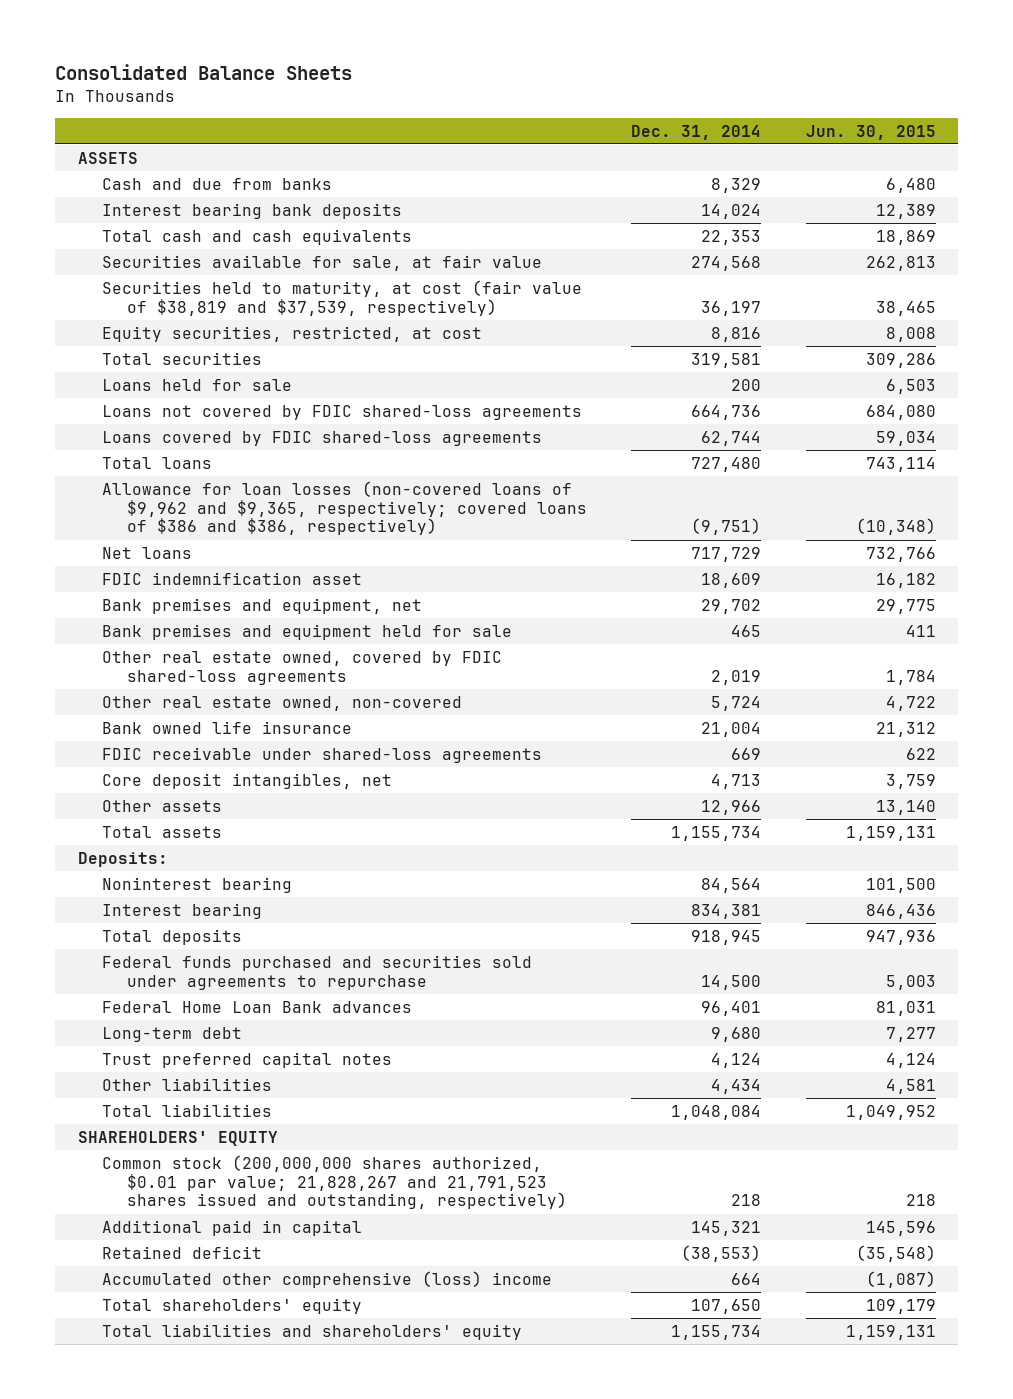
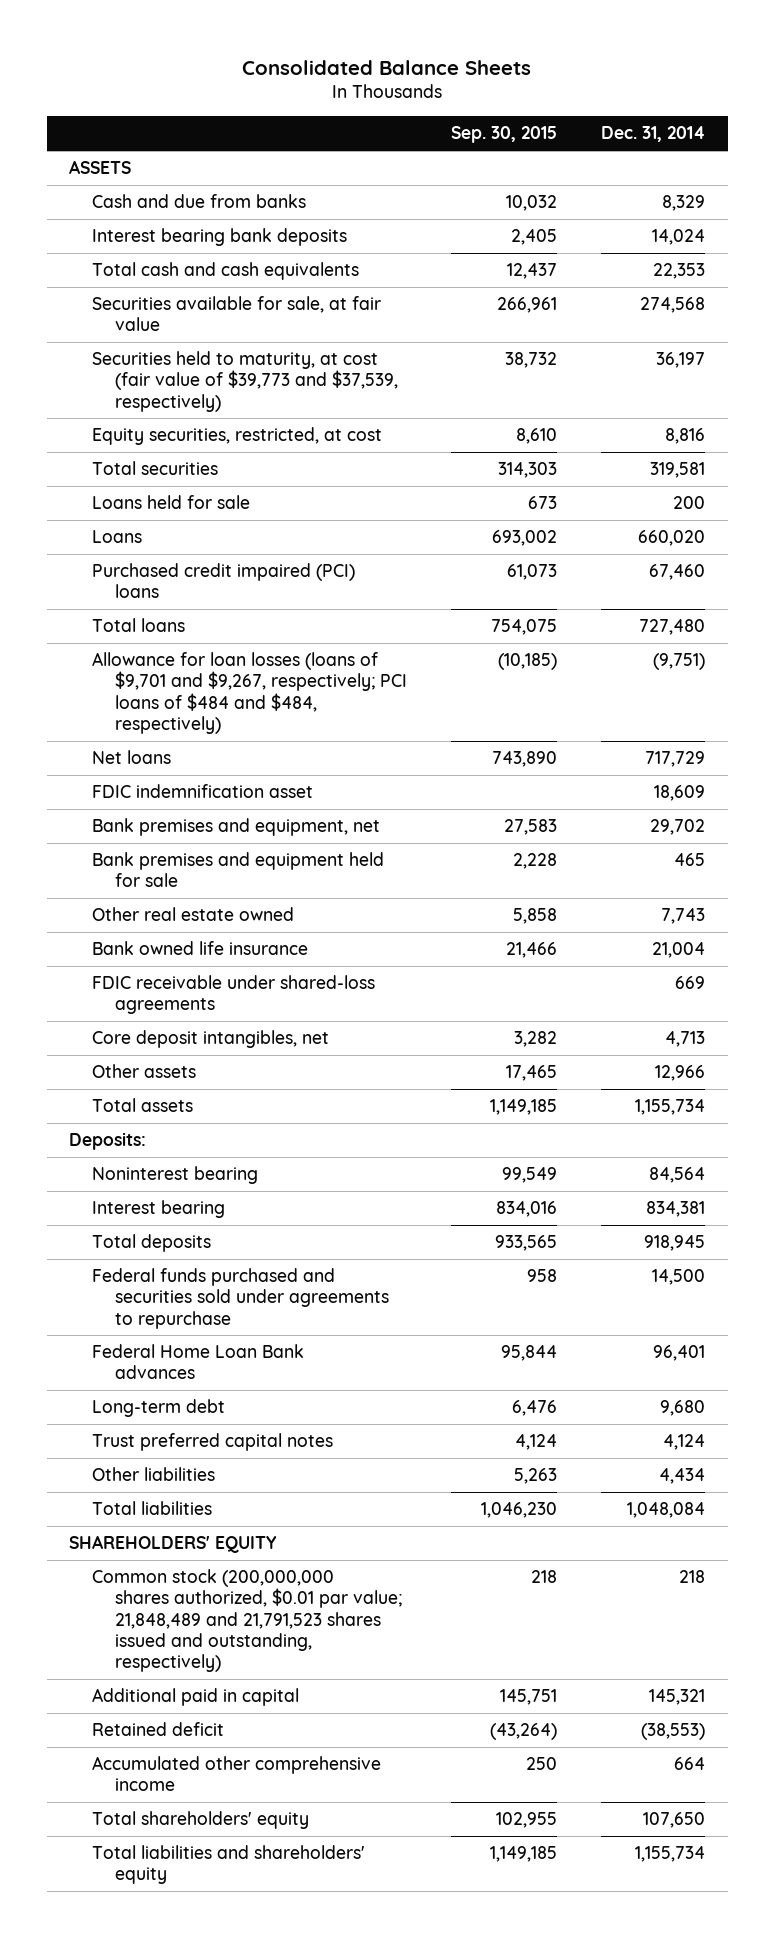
[805,124,936,140] Jun. 30, 2015 -> none
none -> [451,126,558,144] Sep. 30, 2015
[102,279,583,316] Securities held to maturity, at cost (fair value of $38,819 and $37,539, respectively) -> [91,351,398,412] Securities held to maturity, at cost (fair value of $39,773 and $37,539, respectively)
[102,404,583,420] Loans not covered by FDIC shared-loss agreements -> none
[102,430,543,446] Loans covered by FDIC shared-loss agreements -> none
none -> [91,530,142,544] Loans
none -> [91,563,355,599] Purchased credit impaired (PCI) loans
[102,480,587,536] Allowance for loan losses (non-covered loans of $9,962 and $9,365, respectively; covered loans of $386 and $386, respectively) -> [91,652,407,734] Allowance for loan losses (loans of $9,701 and $9,267, respectively; PCI loans of $484 and $484, respectively)
[102,695,463,711] Other real estate owned, non-covered -> none
[102,650,503,685] Other real estate owned, covered by FDIC shared-loss agreements -> [91,907,294,922] Other real estate owned
[711,669,762,685] 2,019 -> [661,908,706,925] 7,743
[102,1154,567,1210] Common stock (200,000,000 shares authorized, $0.01 par value; 21,828,267 and 21,791,523 shares issued and outstanding, respectively) -> [91,1569,402,1673] Common stock (200,000,000 shares authorized, $0.01 par value; 21,848,489 and 21,791,523 shares issued and outstanding, respectively)
[102,1270,553,1288] Accumulated other comprehensive (loss) income -> [91,1756,381,1792] Accumulated other comprehensive income

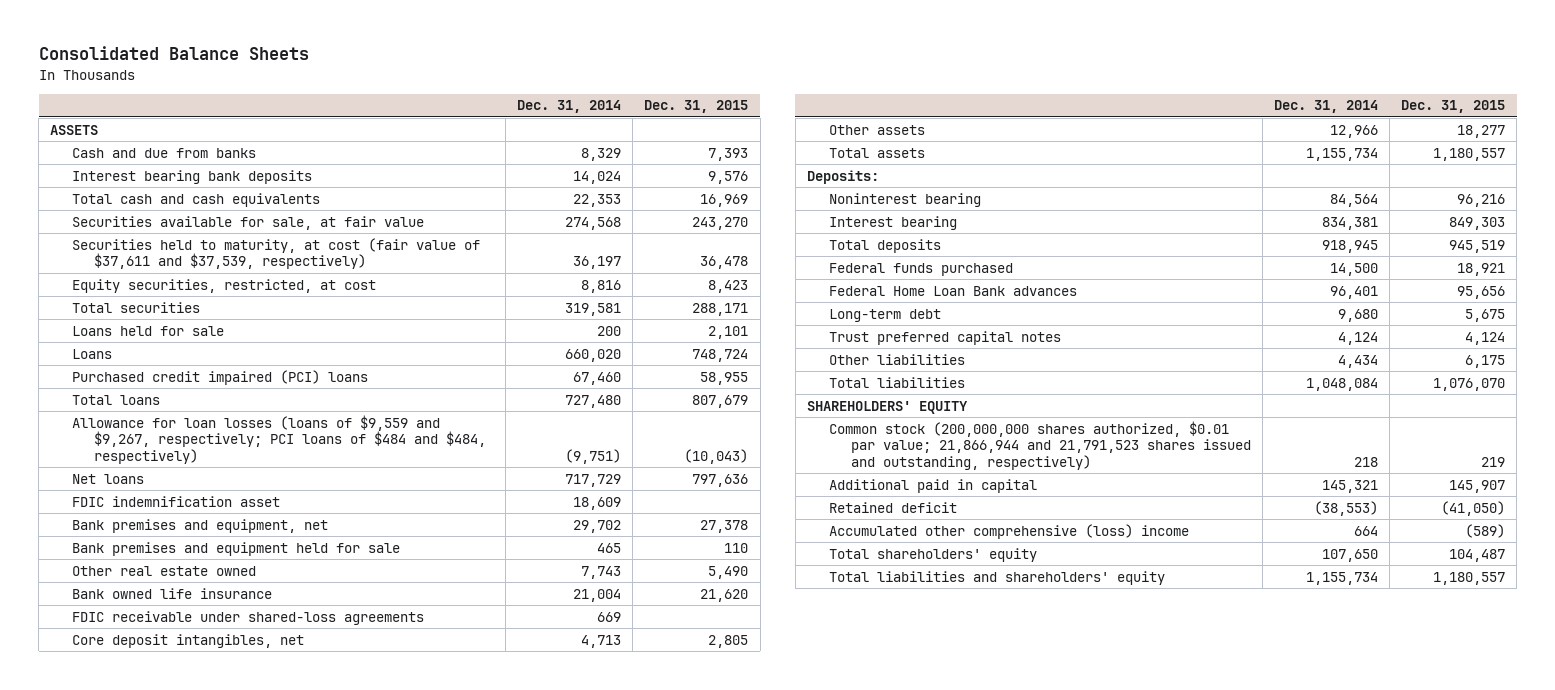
[451,126,558,144] Sep. 30, 2015 -> none
none -> [644,100,749,114] Dec. 31, 2015
[91,351,398,412] Securities held to maturity, at cost (fair value of $39,773 and $37,539, respectively) -> [72,237,481,270] Securities held to maturity, at cost (fair value of $37,611 and $37,539, respectively)
[91,652,407,734] Allowance for loan losses (loans of $9,701 and $9,267, respectively; PCI loans of $484 and $484, respectively) -> [72,414,487,464] Allowance for loan losses (loans of $9,559 and $9,267, respectively; PCI loans of $484 and $484, respectively)
[91,1268,389,1329] Federal funds purchased and securities sold under agreements to repurchase -> [829,262,1014,276] Federal funds purchased
[91,1569,402,1673] Common stock (200,000,000 shares authorized, $0.01 par value; 21,848,489 and 21,791,523 shares issued and outstanding, respectively) -> [829,420,1252,470] Common stock (200,000,000 shares authorized, $0.01 par value; 21,866,944 and 21,791,523 shares issued and outstanding, respectively)
[91,1756,381,1792] Accumulated other comprehensive income -> [829,523,1190,539] Accumulated other comprehensive (loss) income

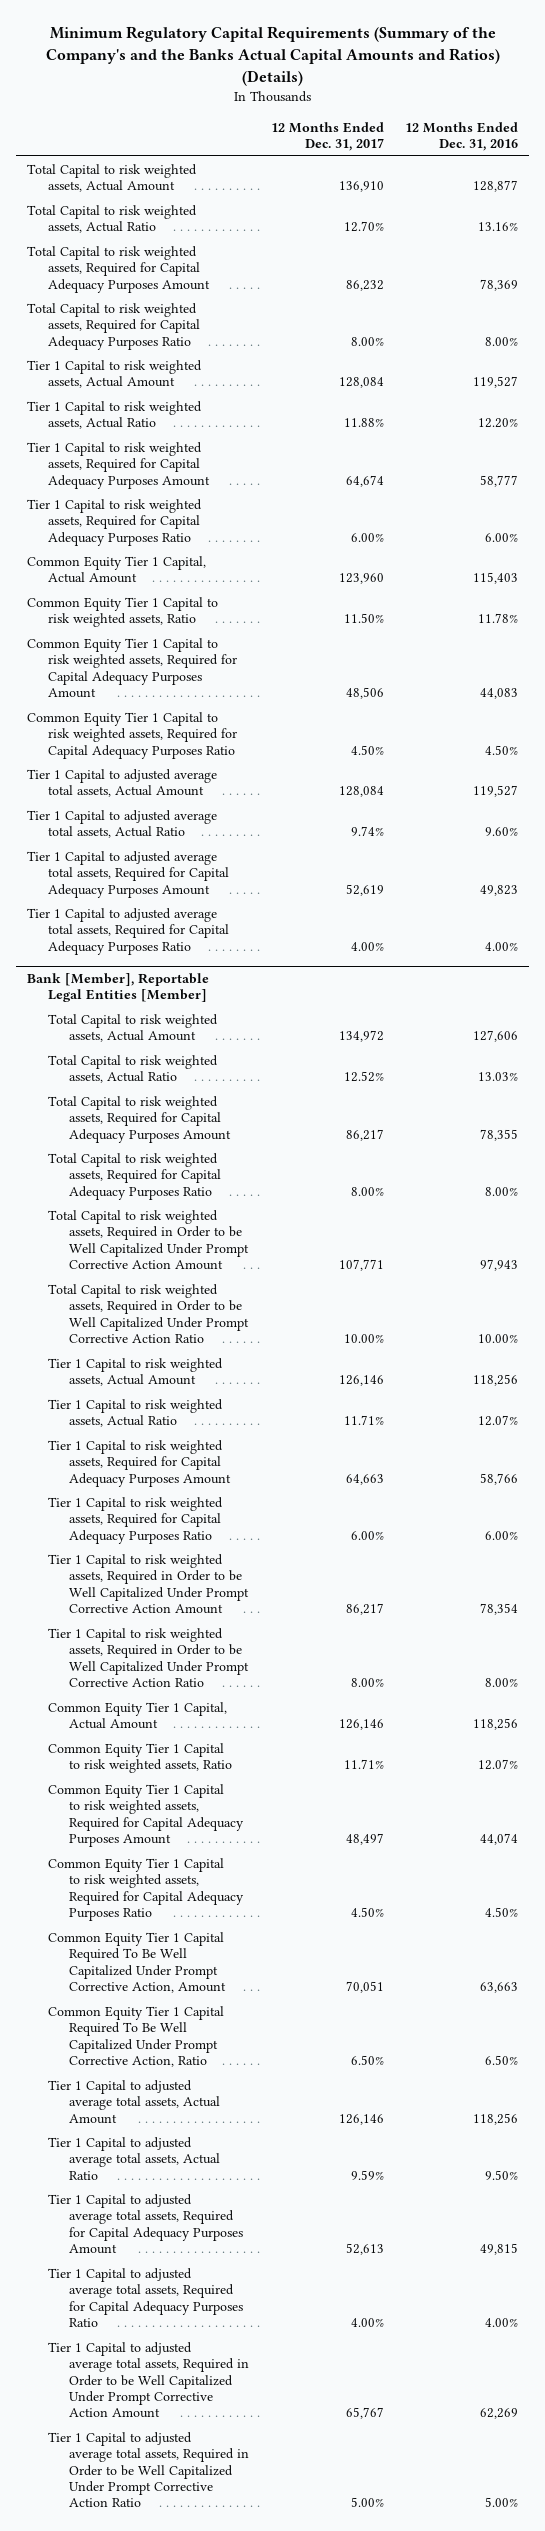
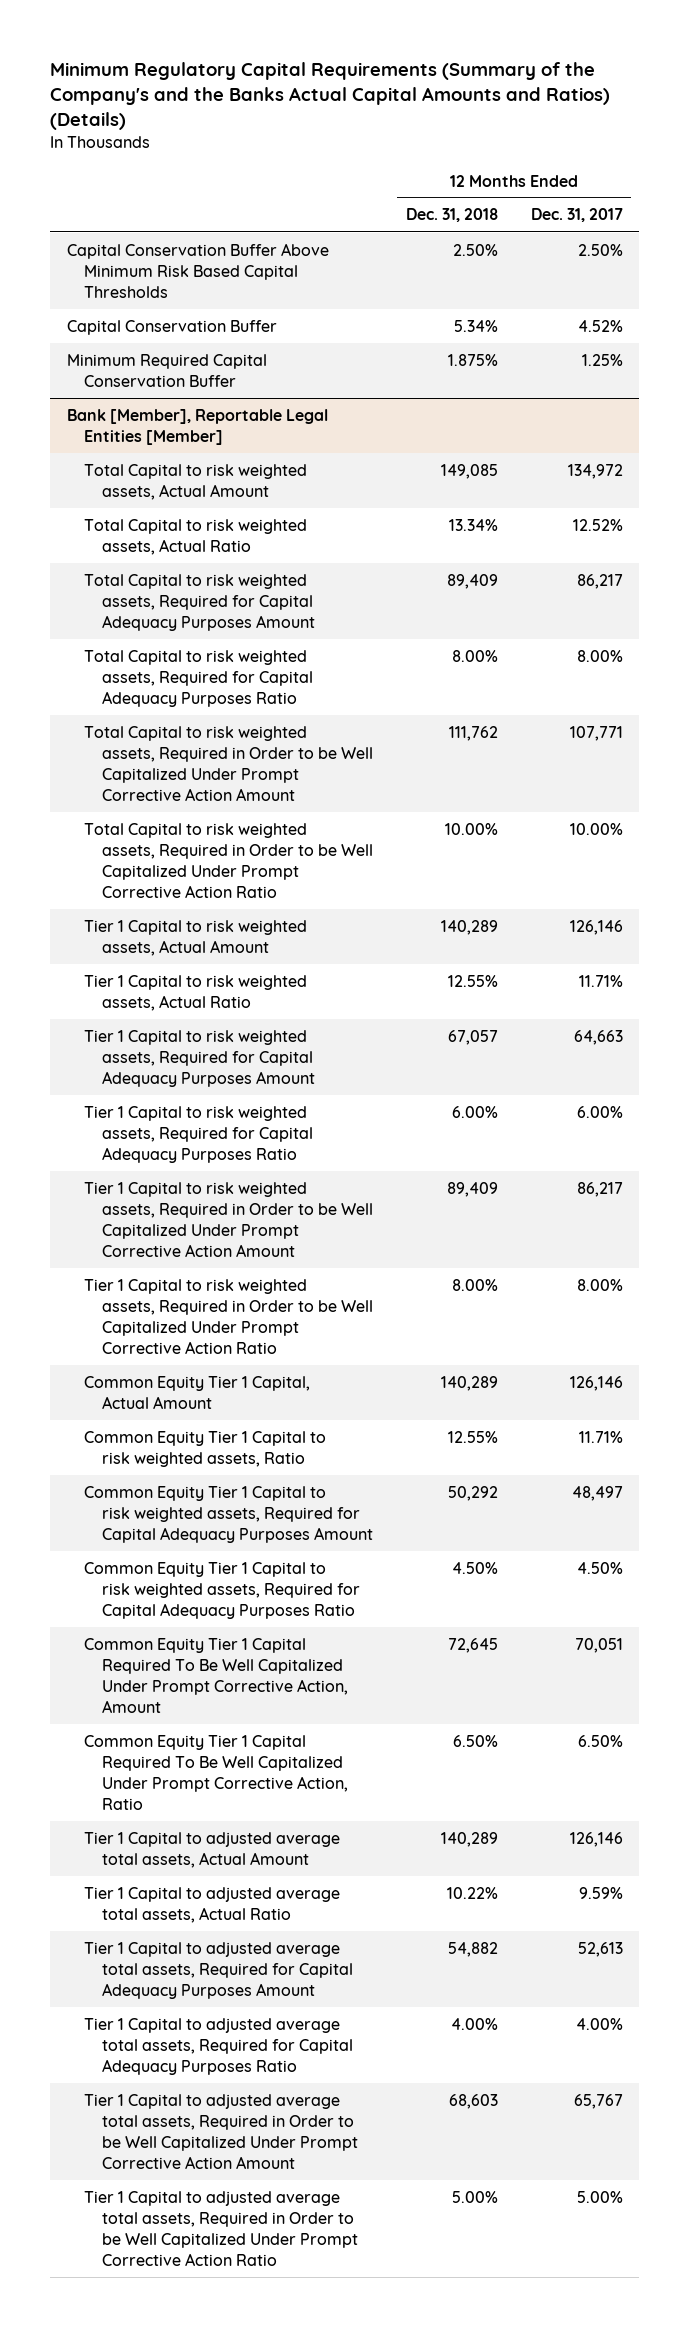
[405,121,519,152] 12 Months Ended Dec. 31, 2016 -> none
none -> [405,208,498,223] Dec. 31, 2018
[27,163,198,193] Total Capital to risk weighted assets, Actual Amount -> none
[27,204,198,234] Total Capital to risk weighted assets, Actual Ratio -> none
[27,245,211,293] Total Capital to risk weighted assets, Required for Capital Adequacy Purposes Amount -> none
[27,302,201,350] Total Capital to risk weighted assets, Required for Capital Adequacy Purposes Ratio -> none
[27,359,203,389] Tier 1 Capital to risk weighted assets, Actual Amount -> none
[27,400,203,430] Tier 1 Capital to risk weighted assets, Actual Ratio -> none
[27,441,211,489] Tier 1 Capital to risk weighted assets, Required for Capital Adequacy Purposes Amount -> none
[27,498,203,546] Tier 1 Capital to risk weighted assets, Required for Capital Adequacy Purposes Ratio -> none
[27,555,207,584] Common Equity Tier 1 Capital, Actual Amount -> none
[27,596,219,628] Common Equity Tier 1 Capital to risk weighted assets, Ratio -> none
[27,637,238,698] Common Equity Tier 1 Capital to risk weighted assets, Required for Capital Adequacy Purposes Amount -> none
[27,711,238,759] Common Equity Tier 1 Capital to risk weighted assets, Required for Capital Adequacy Purposes Ratio -> none
[27,768,218,798] Tier 1 Capital to adjusted average total assets, Actual Amount -> none
[27,809,218,839] Tier 1 Capital to adjusted average total assets, Actual Ratio -> none
[27,850,230,898] Tier 1 Capital to adjusted average total assets, Required for Capital Adequacy Purposes Amount -> none
[27,907,230,955] Tier 1 Capital to adjusted average total assets, Required for Capital Adequacy Purposes Ratio -> none
none -> [66,242,329,298] Capital Conservation Buffer Above Minimum Risk Based Capital Thresholds
none -> [66,319,277,335] Capital Conservation Buffer
none -> [66,353,267,387] Minimum Required Capital Conservation Buffer

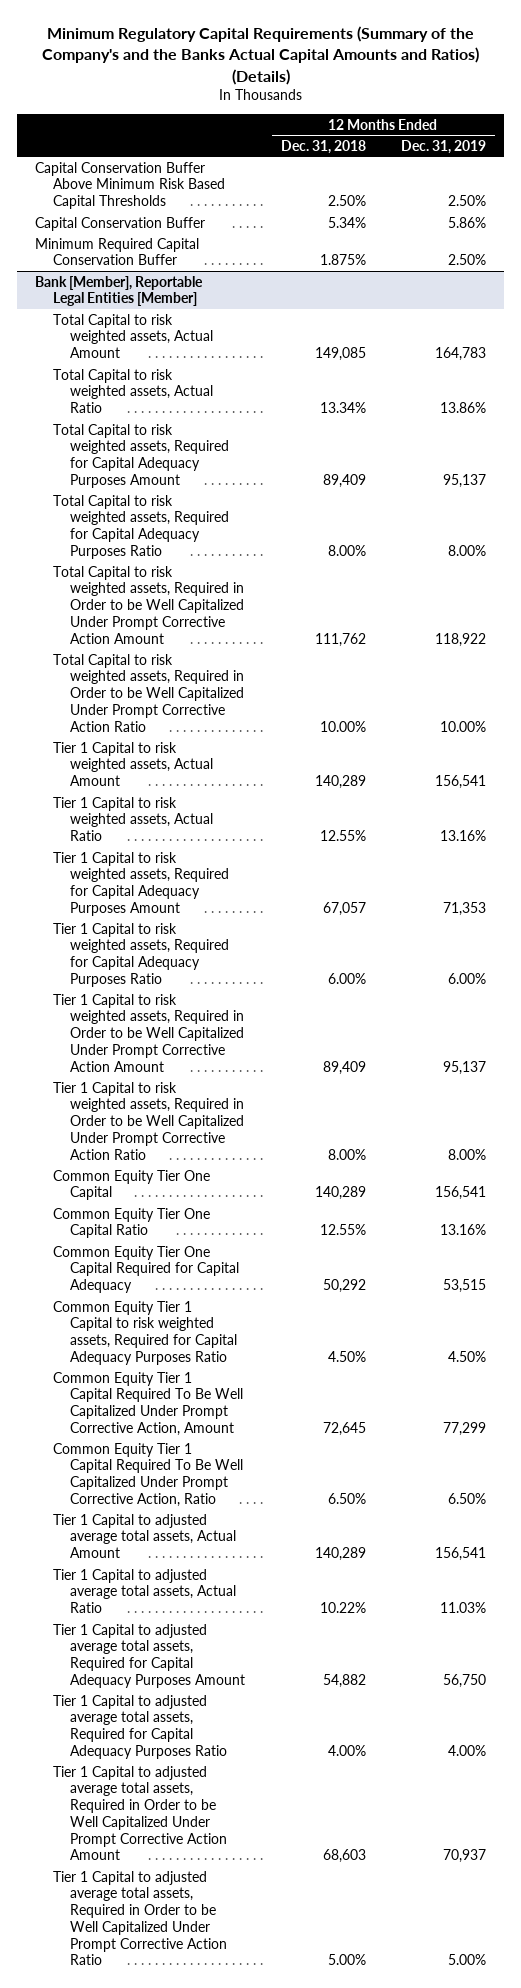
[530,208,623,223] Dec. 31, 2017 -> none
none -> [400,139,486,154] Dec. 31, 2019
[84,1375,311,1409] Common Equity Tier 1 Capital, Actual Amount -> [52,1169,210,1201] Common Equity Tier One Capital
[84,1430,327,1467] Common Equity Tier 1 Capital to risk weighted assets, Ratio -> [52,1207,210,1239] Common Equity Tier One Capital Ratio
[84,1485,373,1543] Common Equity Tier 1 Capital to risk weighted assets, Required for Capital Adequacy Purposes Amount -> [52,1245,240,1294] Common Equity Tier One Capital Required for Capital Adequacy

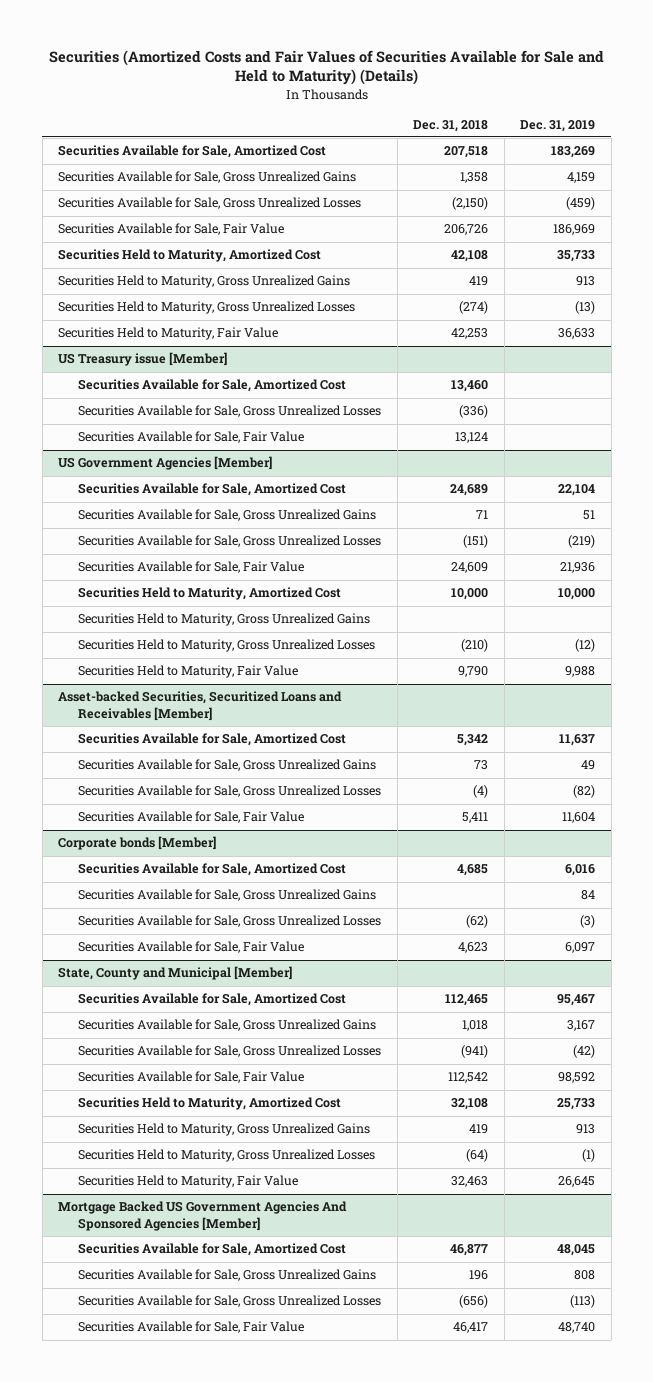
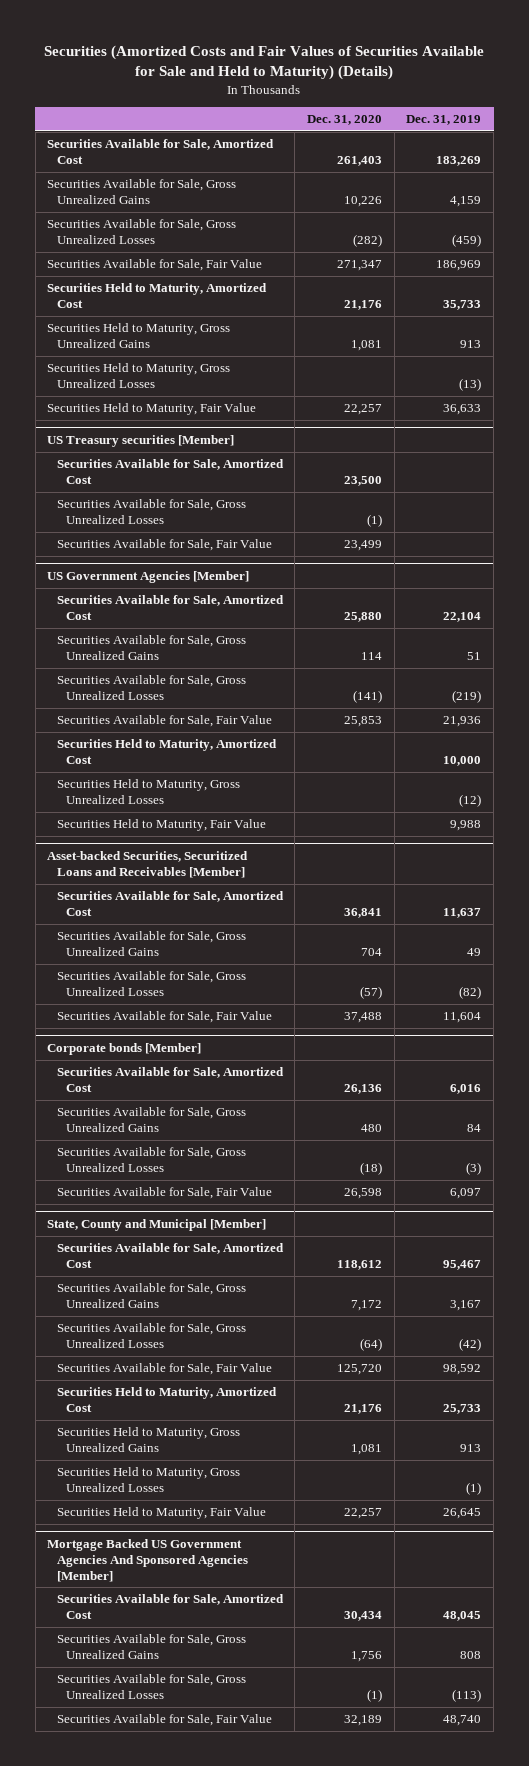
[413,119,489,132] Dec. 31, 2018 -> none
none -> [307,115,383,126] Dec. 31, 2020
[58,352,228,367] US Treasury issue [Member] -> [47,435,235,448] US Treasury securities [Member]
[78,613,371,627] Securities Held to Maturity, Gross Unrealized Gains -> none

